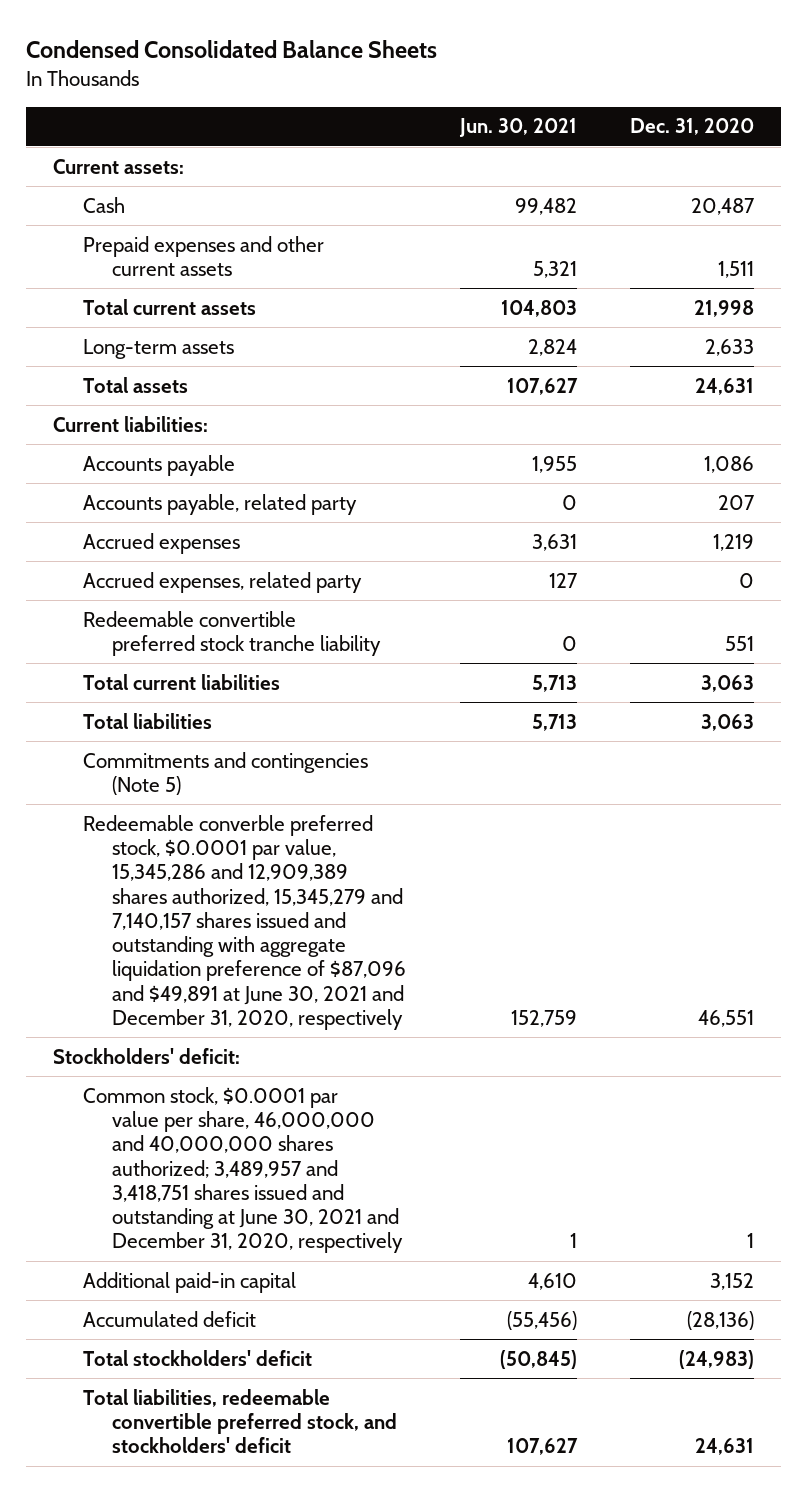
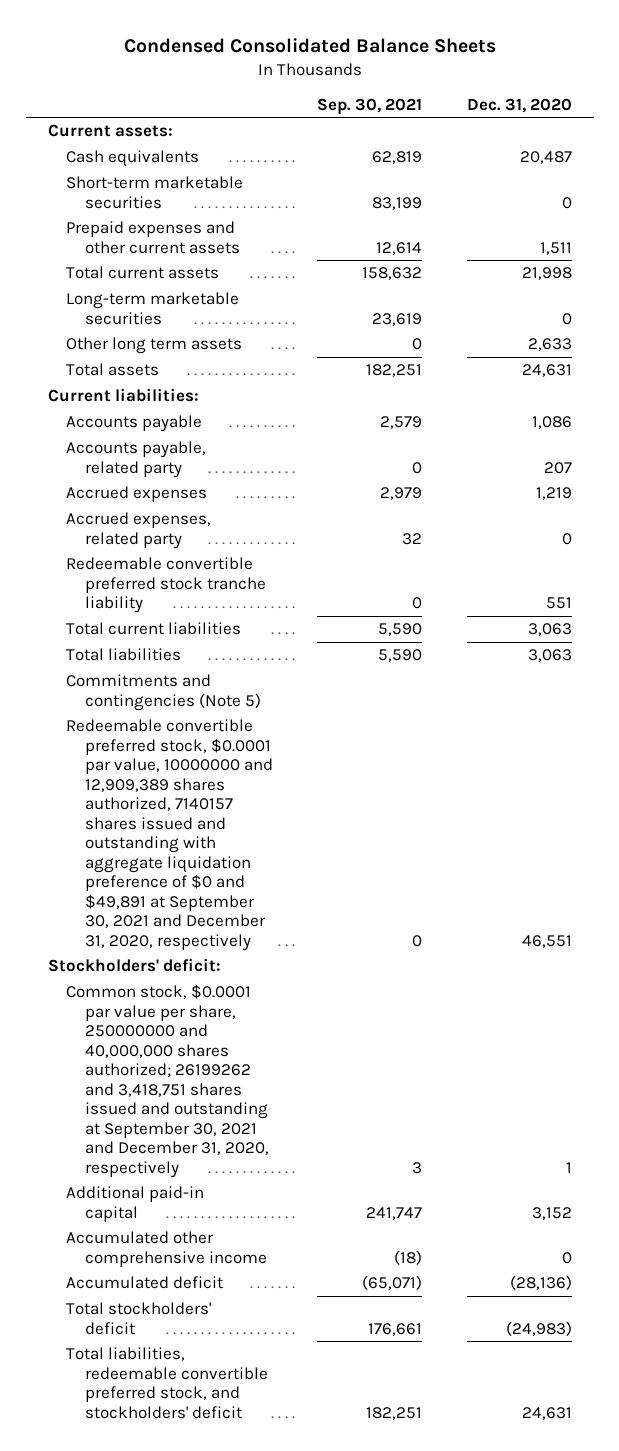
[458,118,577,138] Jun. 30, 2021 -> none
none -> [317,97,423,115] Sep. 30, 2021
[82,196,125,213] Cash -> [66,150,200,168] Cash equivalents
none -> [66,176,244,209] Short-term marketable securities
none -> [66,292,240,325] Long-term marketable securities
[82,338,234,359] Long-term assets -> [66,337,243,355] Other long term assets
[82,814,407,1030] Redeemable converble preferred stock, $0.0001 par value, 15,345,286 and 12,909,389 shares authorized, 15,345,279 and 7,140,157 shares issued and outstanding with aggregate liquidation preference of $87,096 and $49,891 at June 30, 2021 and December 31, 2020, respectively -> [66,719,273,951] Redeemable convertible preferred stock, $0.0001 par value, 10000000 and 12,909,389 shares authorized, 7140157 shares issued and outstanding with aggregate liquidation preference of $0 and $49,891 at September 30, 2021 and December 31, 2020, respectively
[82,1086,404,1254] Common stock, $0.0001 par value per share, 46,000,000 and 40,000,000 shares authorized; 3,489,957 and 3,418,751 shares issued and outstanding at June 30, 2021 and December 31, 2020, respectively -> [66,984,269,1178] Common stock, $0.0001 par value per share, 250000000 and 40,000,000 shares authorized; 26199262 and 3,418,751 shares issued and outstanding at September 30, 2021 and December 31, 2020, respectively
none -> [66,1231,267,1267] Accumulated other comprehensive income

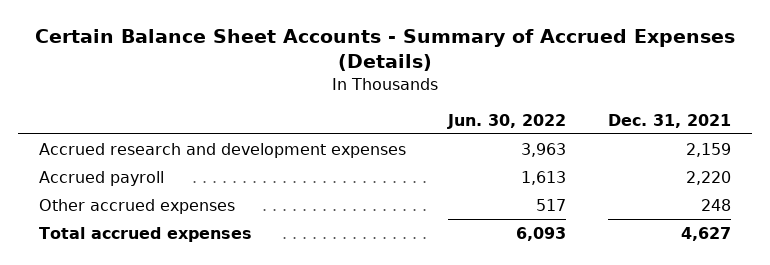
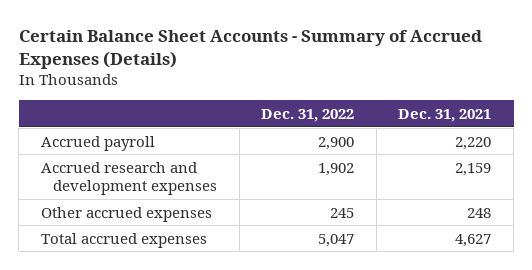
[446,113,566,129] Jun. 30, 2022 -> none
none -> [261,108,355,122] Dec. 31, 2022
[38,142,406,158] Accrued research and development expenses -> [40,161,217,196] Accrued research and development expenses

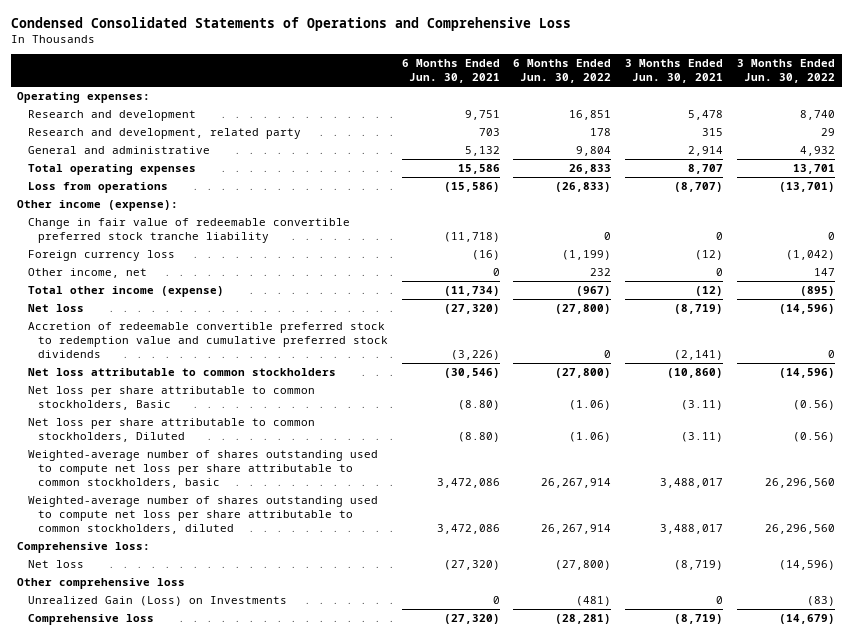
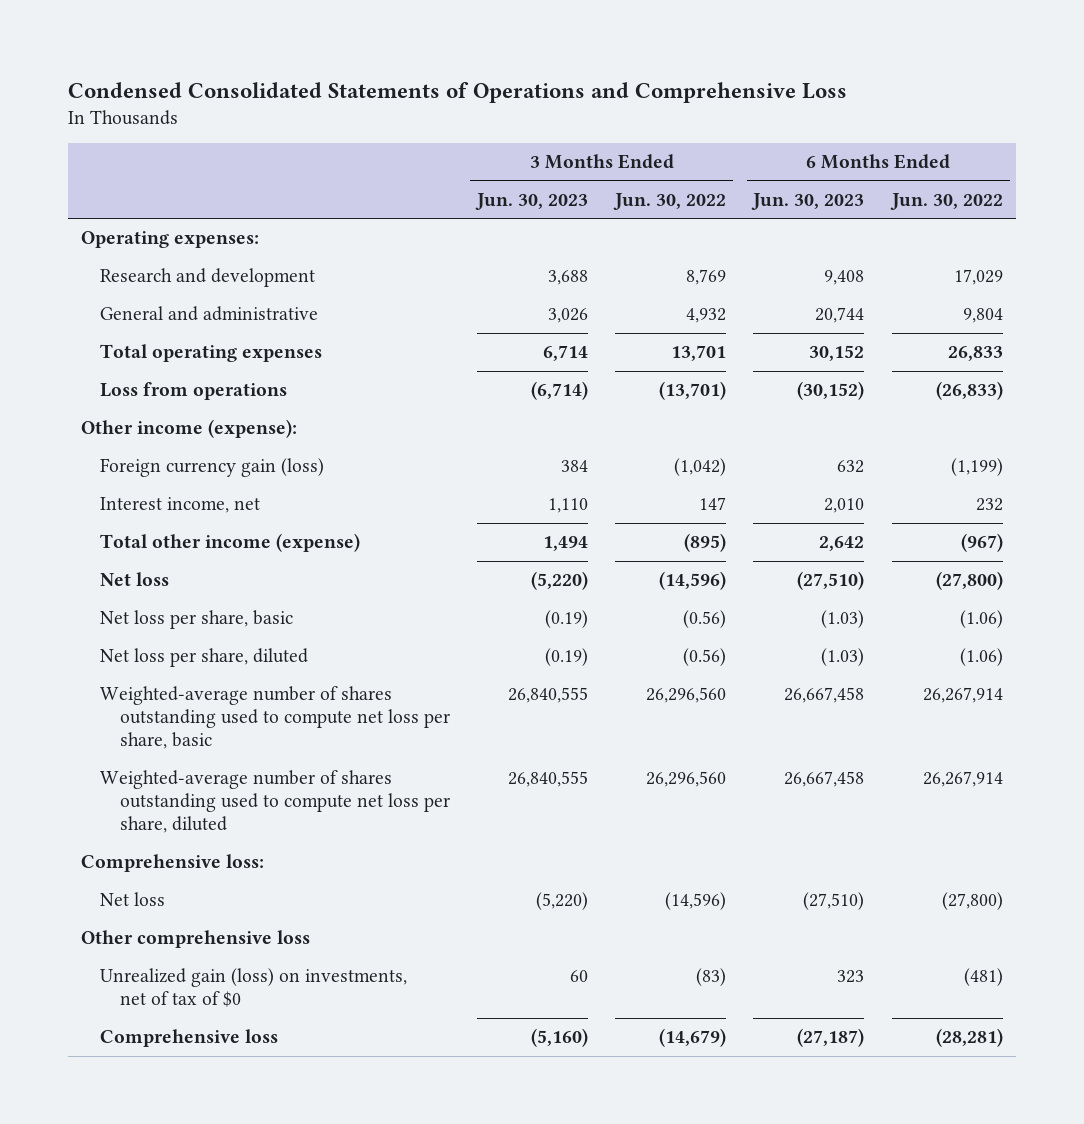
[401,59,500,84] 6 Months Ended Jun. 30, 2021 -> none
[624,59,723,84] 3 Months Ended Jun. 30, 2021 -> none
none -> [474,192,588,210] Jun. 30, 2023
none -> [751,192,865,210] Jun. 30, 2023
[27,128,301,140] Research and development, related party -> none
[569,110,612,121] 16,851 -> [953,269,1003,286] 17,029
[799,110,835,121] 8,740 -> [686,269,727,286] 8,769
[27,218,350,243] Change in fair value of redeemable convertible preferred stock tranche liability -> none
[27,250,175,262] Foreign currency loss -> [100,458,325,478] Foreign currency gain (loss)
[27,268,147,279] Other income, net -> [100,497,261,514] Interest income, net
[27,322,388,358] Accretion of redeemable convertible preferred stock to redemption value and cumulative preferred stock dividends -> none
[27,368,336,377] Net loss attributable to common stockholders -> none
[27,386,315,410] Net loss per share attributable to common stockholders, Basic -> [100,610,294,630] Net loss per share, basic
[27,418,315,442] Net loss per share attributable to common stockholders, Diluted -> [100,648,309,668] Net loss per share, diluted
[27,450,378,488] Weighted-average number of shares outstanding used to compute net loss per share attributable to common stockholders, basic -> [100,686,450,750] Weighted-average number of shares outstanding used to compute net loss per share, basic
[27,496,378,534] Weighted-average number of shares outstanding used to compute net loss per share attributable to common stockholders, diluted -> [100,770,450,834] Weighted-average number of shares outstanding used to compute net loss per share, diluted
[27,596,287,607] Unrealized Gain (Loss) on Investments -> [100,968,408,1008] Unrealized gain (loss) on investments, net of tax of $0

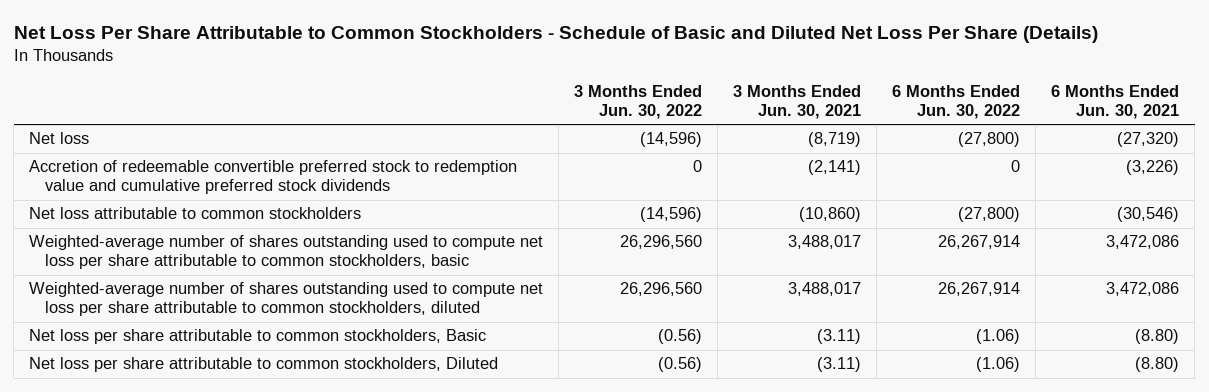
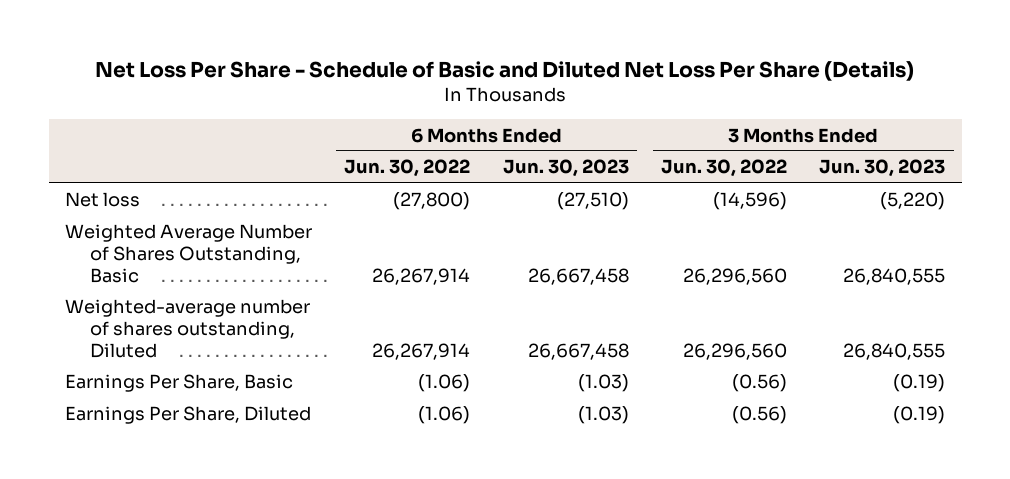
[13,26,1098,44] Net Loss Per Share Attributable to Common Stockholders - Schedule of Basic and Diluted Net Loss Per Share (Details) -> [95,60,915,81] Net Loss Per Share - Schedule of Basic and Diluted Net Loss Per Share (Details)
[733,85,862,120] 3 Months Ended Jun. 30, 2021 -> none
[1051,85,1180,120] 6 Months Ended Jun. 30, 2021 -> none
none -> [502,159,629,178] Jun. 30, 2023
none -> [819,159,946,178] Jun. 30, 2023
[29,160,518,195] Accretion of redeemable convertible preferred stock to redemption value and cumulative preferred stock dividends -> none
[29,207,362,220] Net loss attributable to common stockholders -> none
[29,235,544,270] Weighted-average number of shares outstanding used to compute net loss per share attributable to common stockholders, basic -> [65,224,313,284] Weighted Average Number of Shares Outstanding, Basic
[29,282,544,317] Weighted-average number of shares outstanding used to compute net loss per share attributable to common stockholders, diluted -> [65,299,311,359] Weighted-average number of shares outstanding, Diluted
[29,329,487,345] Net loss per share attributable to common stockholders, Basic -> [65,374,294,393] Earnings Per Share, Basic
[29,357,499,373] Net loss per share attributable to common stockholders, Diluted -> [65,406,312,425] Earnings Per Share, Diluted

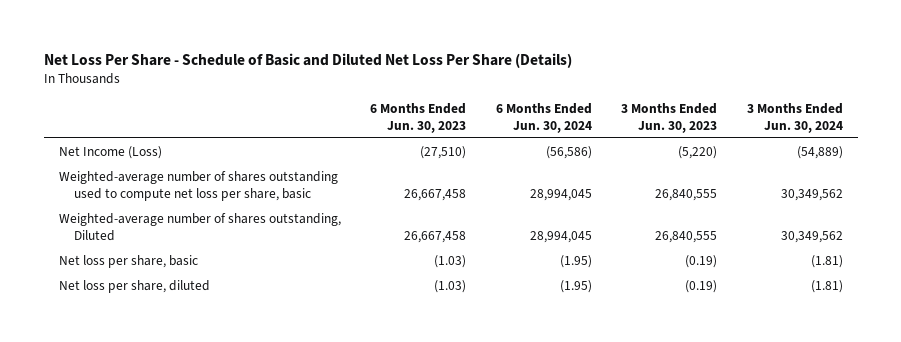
[344,159,471,178] Jun. 30, 2022 -> none
[661,159,788,178] Jun. 30, 2022 -> none
none -> [495,103,592,133] 6 Months Ended Jun. 30, 2024
none -> [746,103,843,133] 3 Months Ended Jun. 30, 2024
[65,192,141,208] Net loss -> [58,145,162,159] Net Income (Loss)
[65,224,313,284] Weighted Average Number of Shares Outstanding, Basic -> [58,170,338,201] Weighted-average number of shares outstanding used to compute net loss per share, basic
[65,374,294,393] Earnings Per Share, Basic -> [58,254,198,268] Net loss per share, basic
[65,406,312,425] Earnings Per Share, Diluted -> [58,279,210,293] Net loss per share, diluted

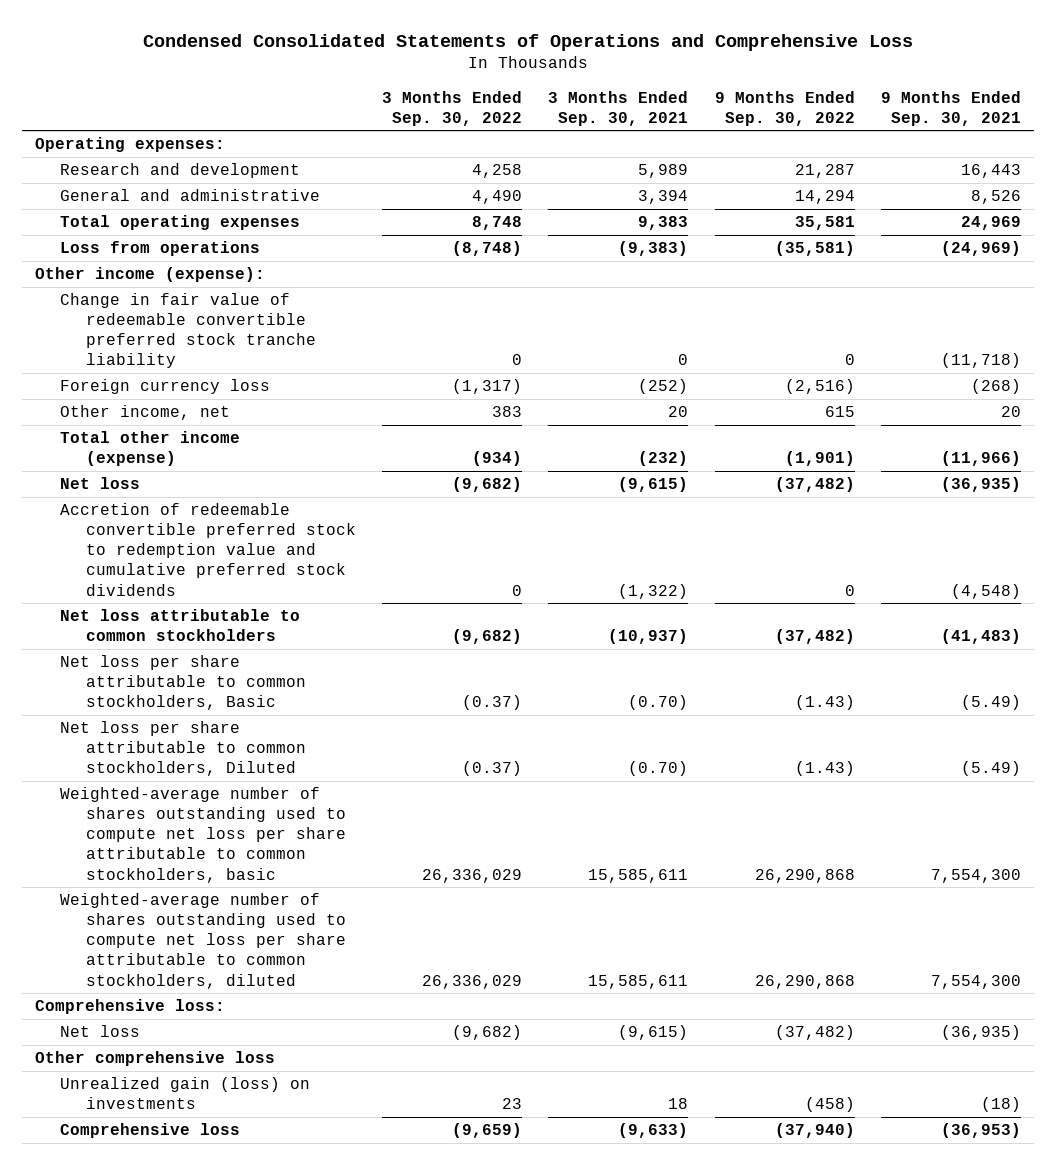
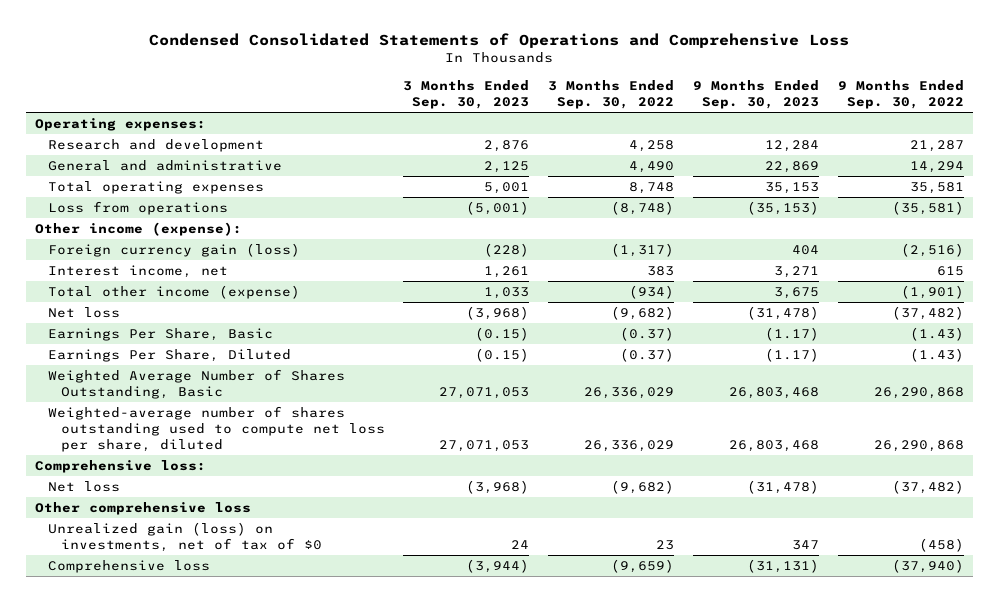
[548,90,689,126] 3 Months Ended Sep. 30, 2021 -> none
[880,90,1021,126] 9 Months Ended Sep. 30, 2021 -> none
none -> [403,80,530,110] 3 Months Ended Sep. 30, 2023
none -> [692,80,819,110] 9 Months Ended Sep. 30, 2023
[60,293,316,369] Change in fair value of redeemable convertible preferred stock tranche liability -> none
[60,379,271,395] Foreign currency loss -> [47,242,300,257] Foreign currency gain (loss)
[60,405,231,421] Other income, net -> [47,264,228,278] Interest income, net
[60,503,356,596] Accretion of redeemable convertible preferred stock to redemption value and cumulative preferred stock dividends -> none
[60,609,301,642] Net loss attributable to common stockholders -> none
[60,655,306,711] Net loss per share attributable to common stockholders, Basic -> [47,327,273,341] Earnings Per Share, Basic
[60,721,306,777] Net loss per share attributable to common stockholders, Diluted -> [47,348,291,362] Earnings Per Share, Diluted
[60,787,346,883] Weighted-average number of shares outstanding used to compute net loss per share attributable to common stockholders, basic -> [47,368,345,400] Weighted Average Number of Shares Outstanding, Basic
[60,893,346,989] Weighted-average number of shares outstanding used to compute net loss per share attributable to common stockholders, diluted -> [47,405,385,453] Weighted-average number of shares outstanding used to compute net loss per share, diluted
[60,1077,311,1110] Unrealized gain (loss) on investments -> [47,521,322,553] Unrealized gain (loss) on investments, net of tax of $0

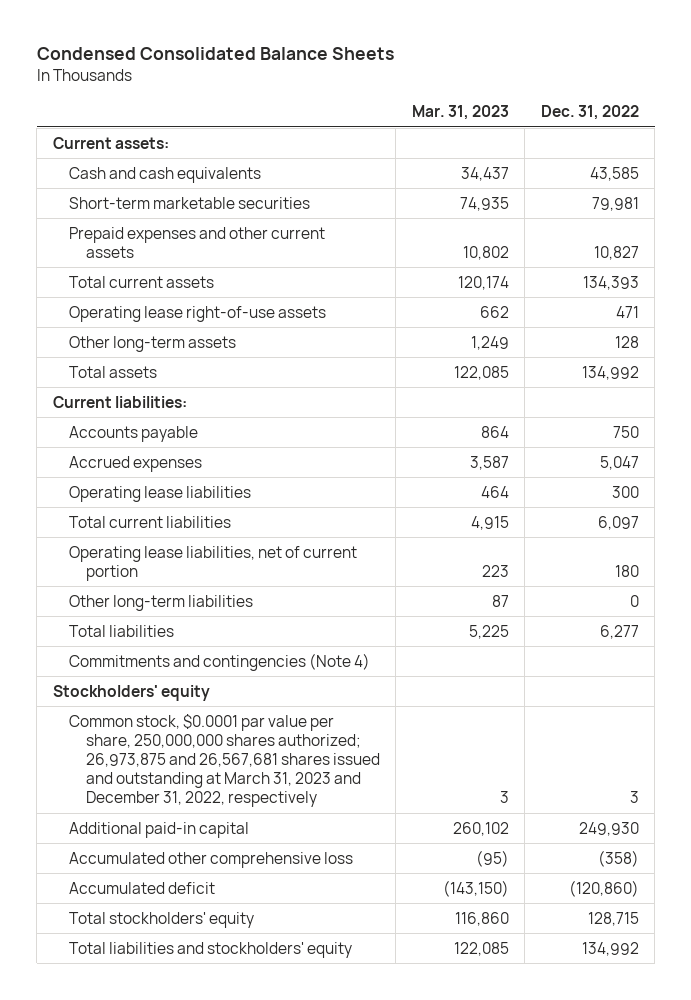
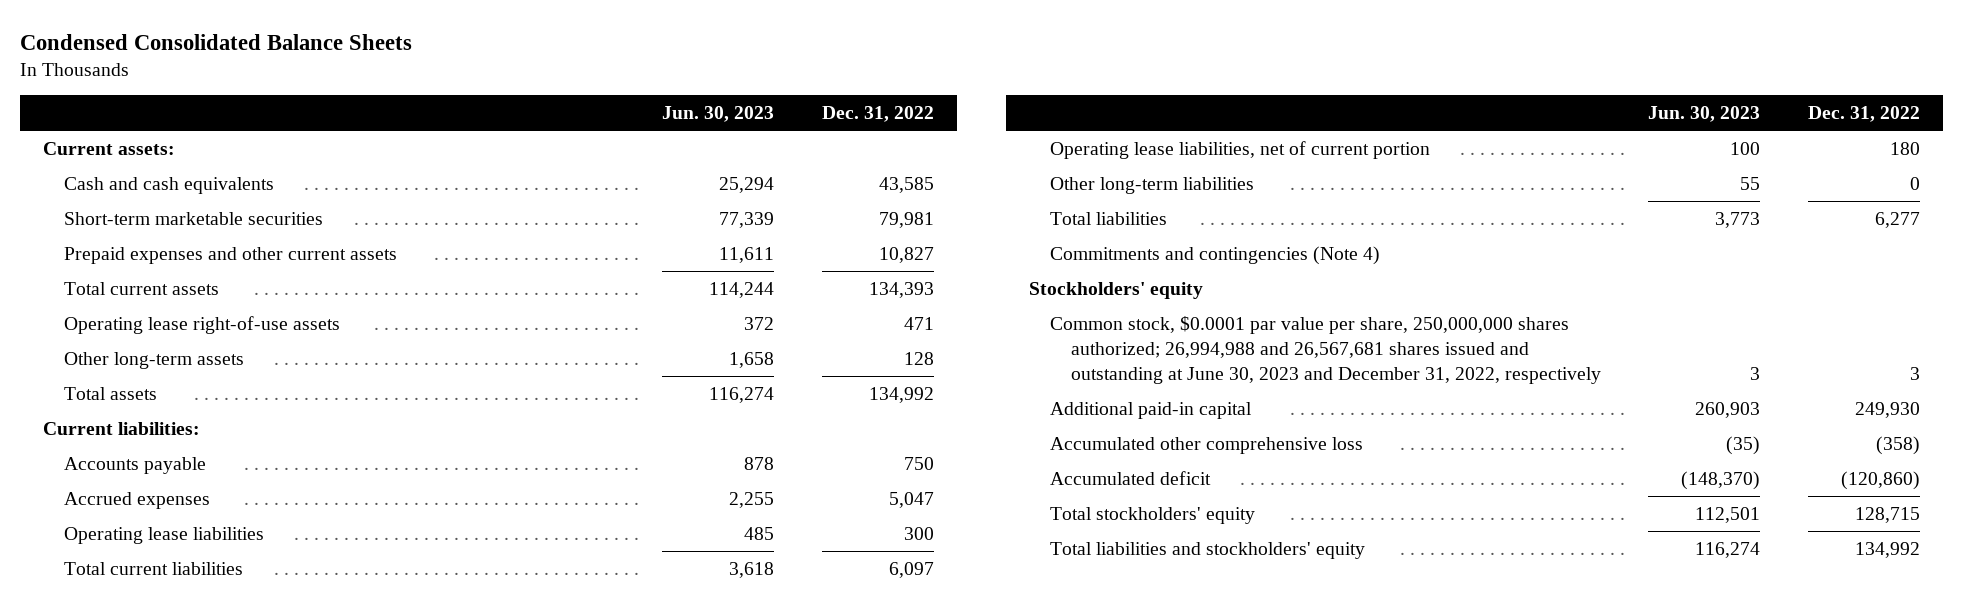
[411,105,509,121] Mar. 31, 2023 -> none
none -> [662,106,775,123] Jun. 30, 2023
[69,713,380,808] Common stock, $0.0001 par value per share, 250,000,000 shares authorized; 26,973,875 and 26,567,681 shares issued and outstanding at March 31, 2023 and December 31, 2022, respectively -> [1050,315,1602,384] Common stock, $0.0001 par value per share, 250,000,000 shares authorized; 26,994,988 and 26,567,681 shares issued and outstanding at June 30, 2023 and December 31, 2022, respectively

